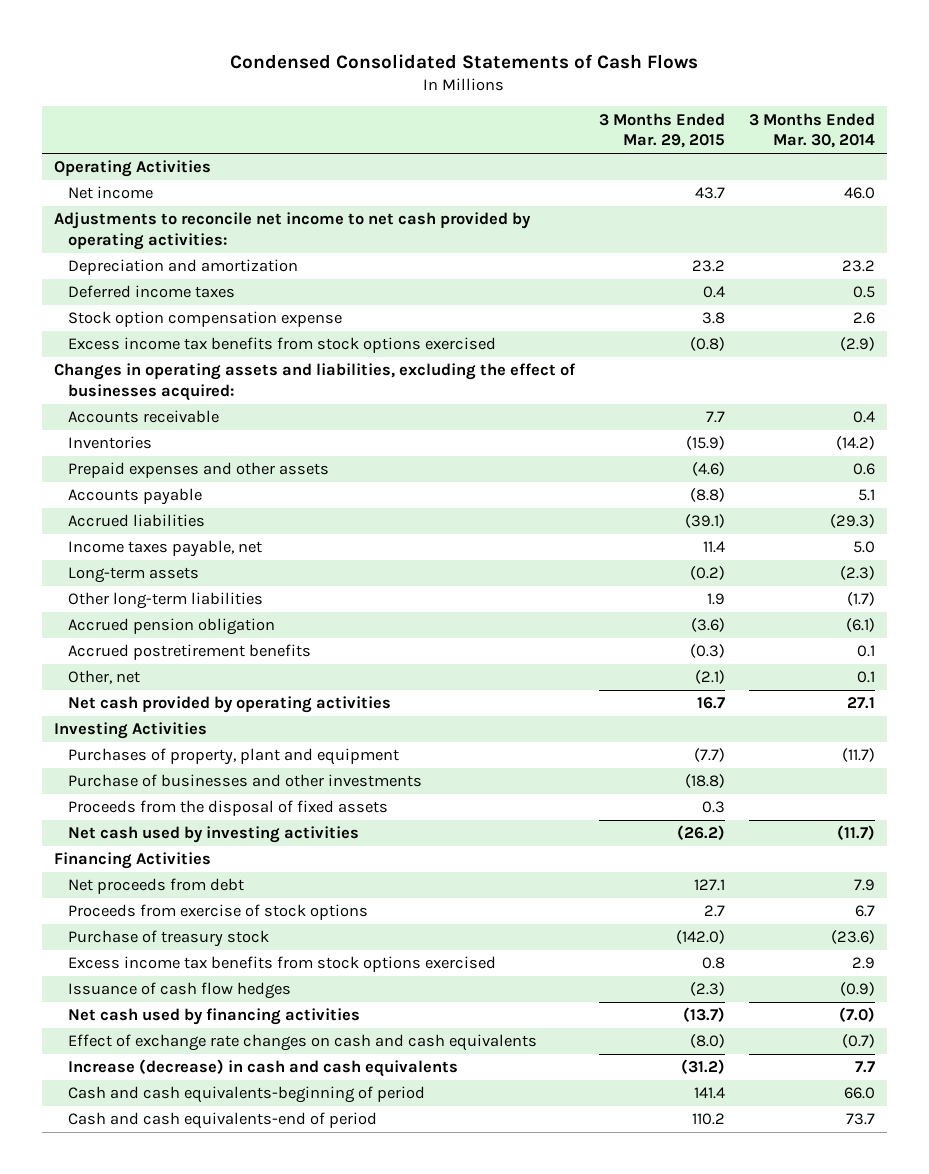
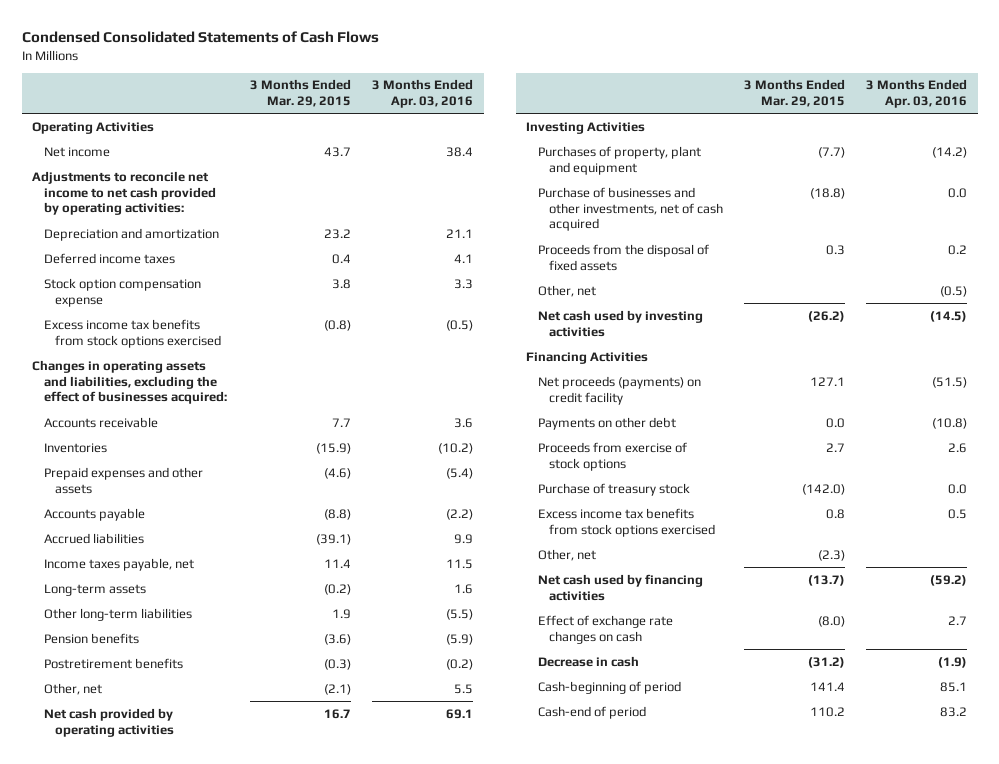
[749,112,876,149] 3 Months Ended Mar. 30, 2014 -> none
none -> [371,79,473,109] 3 Months Ended Apr. 03, 2016
[67,618,275,636] Accrued pension obligation -> [43,632,139,644] Pension benefits
[67,644,311,661] Accrued postretirement benefits -> [43,657,183,669] Postretirement benefits
[67,774,422,788] Purchase of businesses and other investments -> [537,186,724,232] Purchase of businesses and other investments, net of cash acquired
none -> [537,284,596,297] Other, net
[67,878,244,895] Net proceeds from debt -> [537,375,701,405] Net proceeds (payments) on credit facility
none -> [537,416,676,430] Payments on other debt
[67,982,291,1000] Issuance of cash flow hedges -> none
none -> [537,548,596,561] Other, net
[67,1034,537,1052] Effect of exchange rate changes on cash and cash equivalents -> [537,614,673,644] Effect of exchange rate changes on cash
[67,1059,458,1078] Increase (decrease) in cash and cash equivalents -> [537,655,639,667] Decrease in cash
[67,1086,425,1104] Cash and cash equivalents-beginning of period -> [537,680,681,694] Cash-beginning of period
[67,1112,377,1130] Cash and cash equivalents-end of period -> [537,705,646,719] Cash-end of period

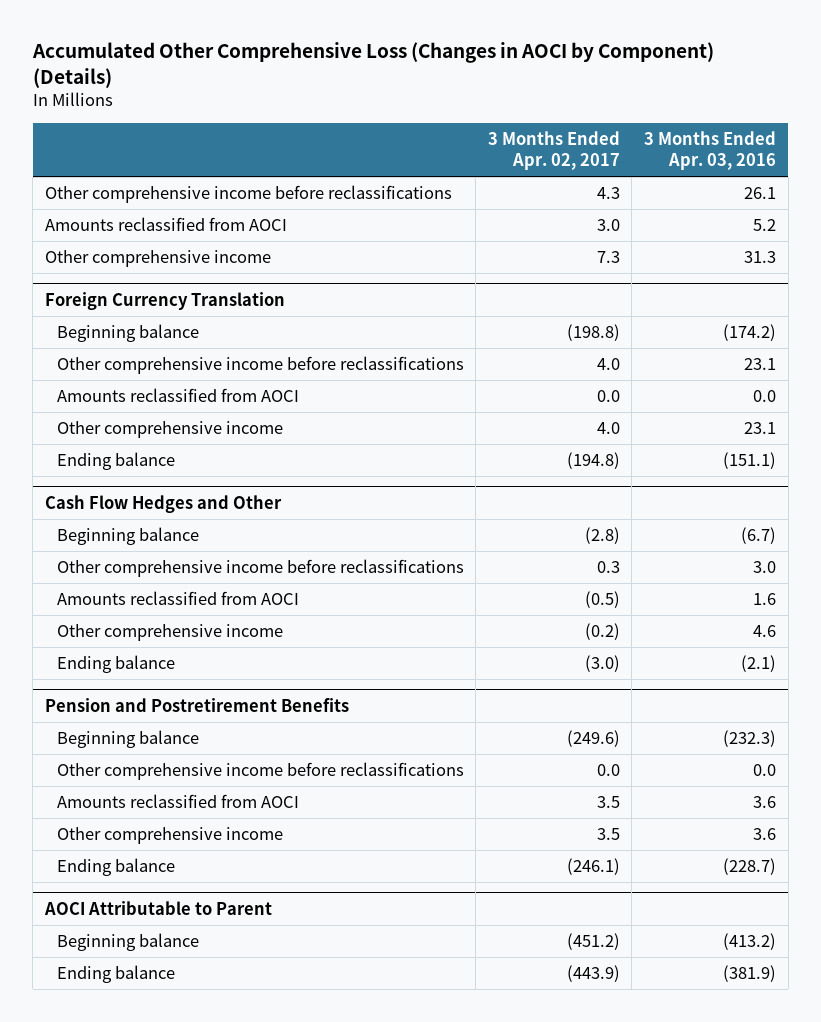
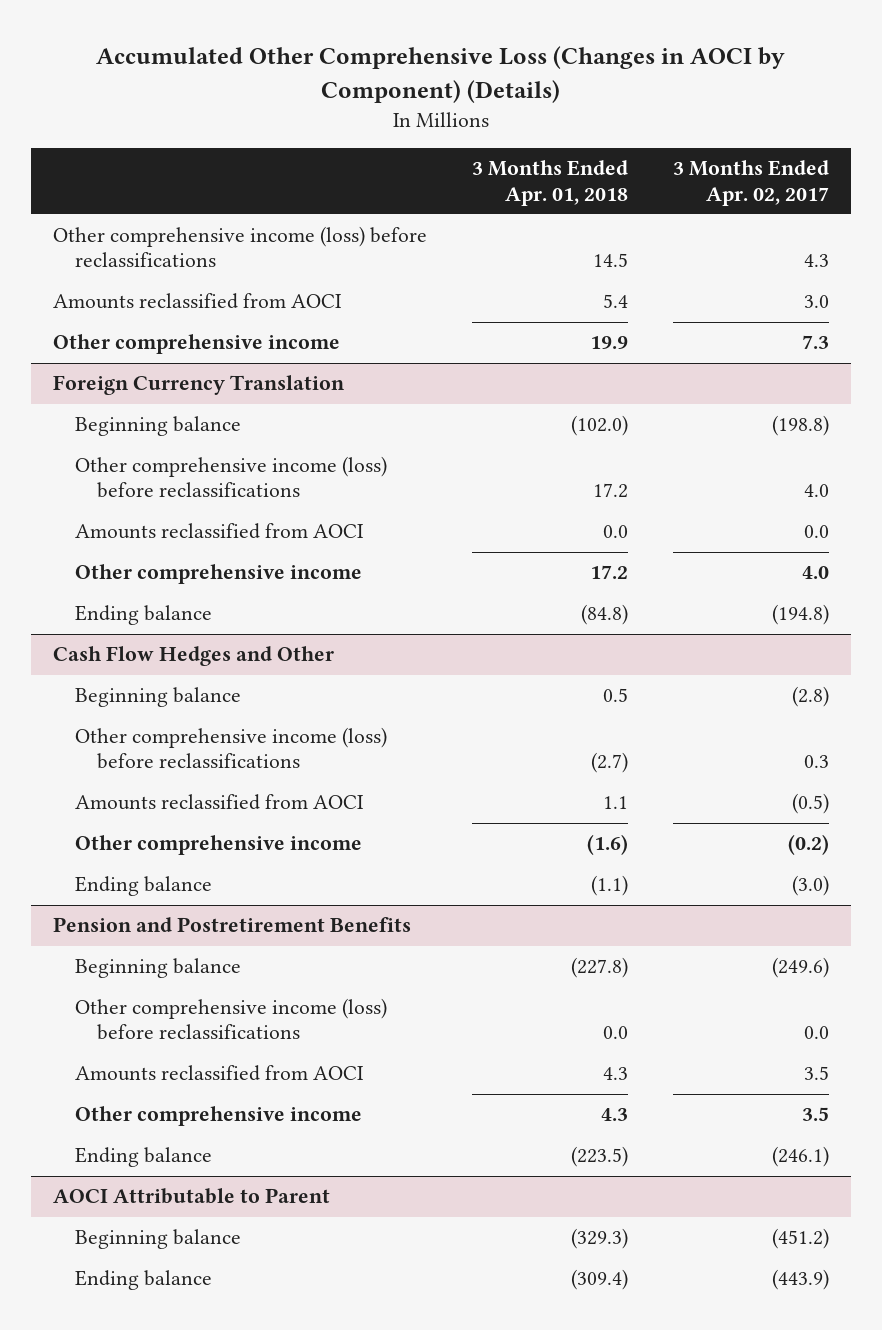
[644,131,777,171] 3 Months Ended Apr. 03, 2016 -> none
none -> [472,160,629,206] 3 Months Ended Apr. 01, 2018
[44,185,452,204] Other comprehensive income before reclassifications -> [53,226,428,268] Other comprehensive income (loss) before reclassifications
[56,356,464,375] Other comprehensive income before reclassifications -> [75,456,388,499] Other comprehensive income (loss) before reclassifications
[56,559,464,578] Other comprehensive income before reclassifications -> [75,727,388,770] Other comprehensive income (loss) before reclassifications
[56,762,464,781] Other comprehensive income before reclassifications -> [75,998,388,1041] Other comprehensive income (loss) before reclassifications

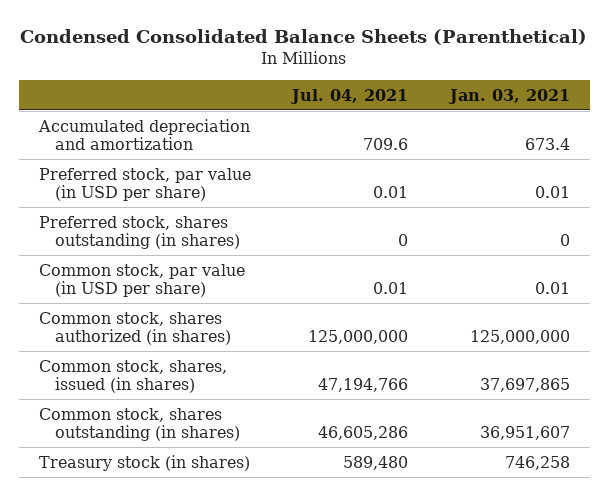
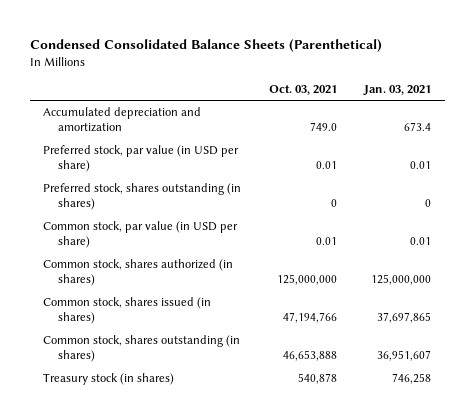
[290,88,409,104] Jul. 04, 2021 -> none
none -> [268,85,337,96] Oct. 03, 2021
[39,359,228,394] Common stock, shares, issued (in shares) -> [43,297,212,325] Common stock, shares issued (in shares)

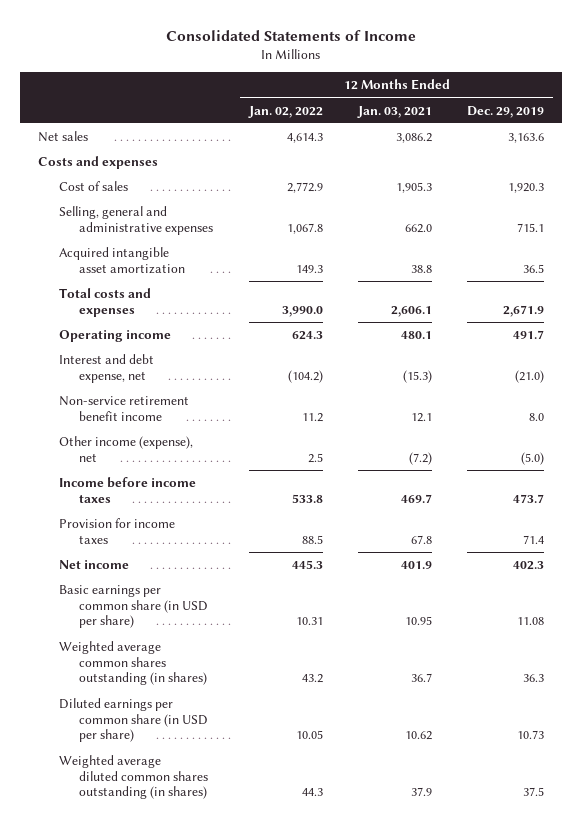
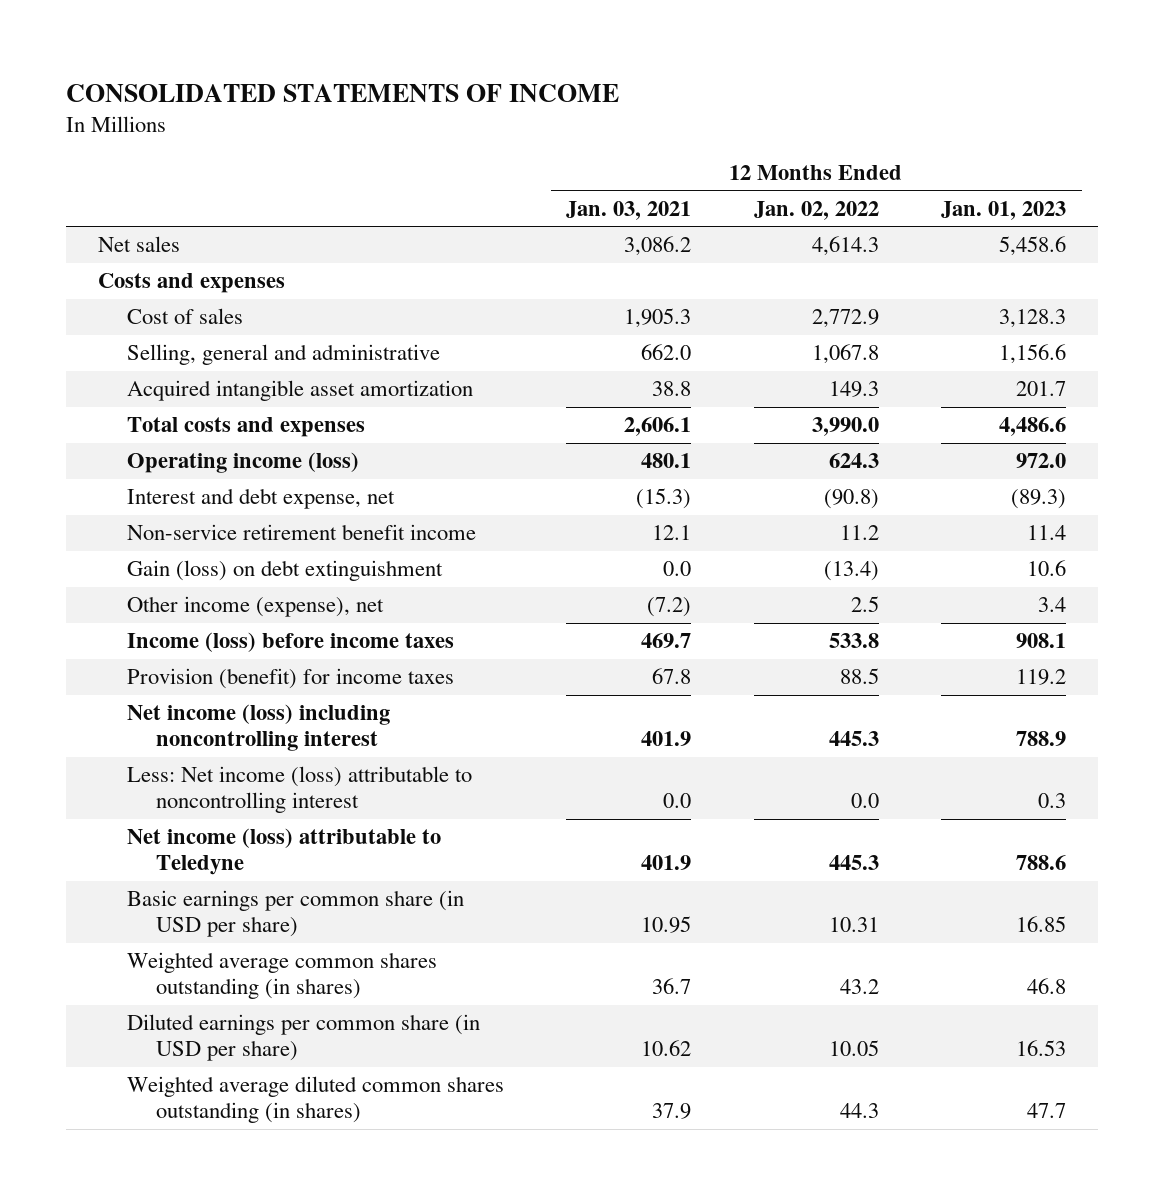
[166,29,417,41] Consolidated Statements of Income -> [66,83,620,102] CONSOLIDATED STATEMENTS OF INCOME
[467,105,545,118] Dec. 29, 2019 -> none
none -> [941,200,1067,220] Jan. 01, 2023
[58,206,214,235] Selling, general and administrative expenses -> [126,344,440,366] Selling, general and administrative
[58,330,171,343] Operating income -> [126,452,359,474] Operating income (loss)
[287,369,323,383] (104.2) -> [823,489,879,510] (90.8)
none -> [126,560,443,582] Gain (loss) on debt extinguishment
[58,477,196,503] Income before income taxes -> [126,632,454,653] Income (loss) before income taxes
[58,518,175,544] Provision for income taxes -> [126,668,454,690] Provision (benefit) for income taxes
none -> [126,704,390,752] Net income (loss) including noncontrolling interest
none -> [126,766,472,814] Less: Net income (loss) attributable to noncontrolling interest
[58,560,129,570] Net income -> [126,828,441,876] Net income (loss) attributable to Teledyne

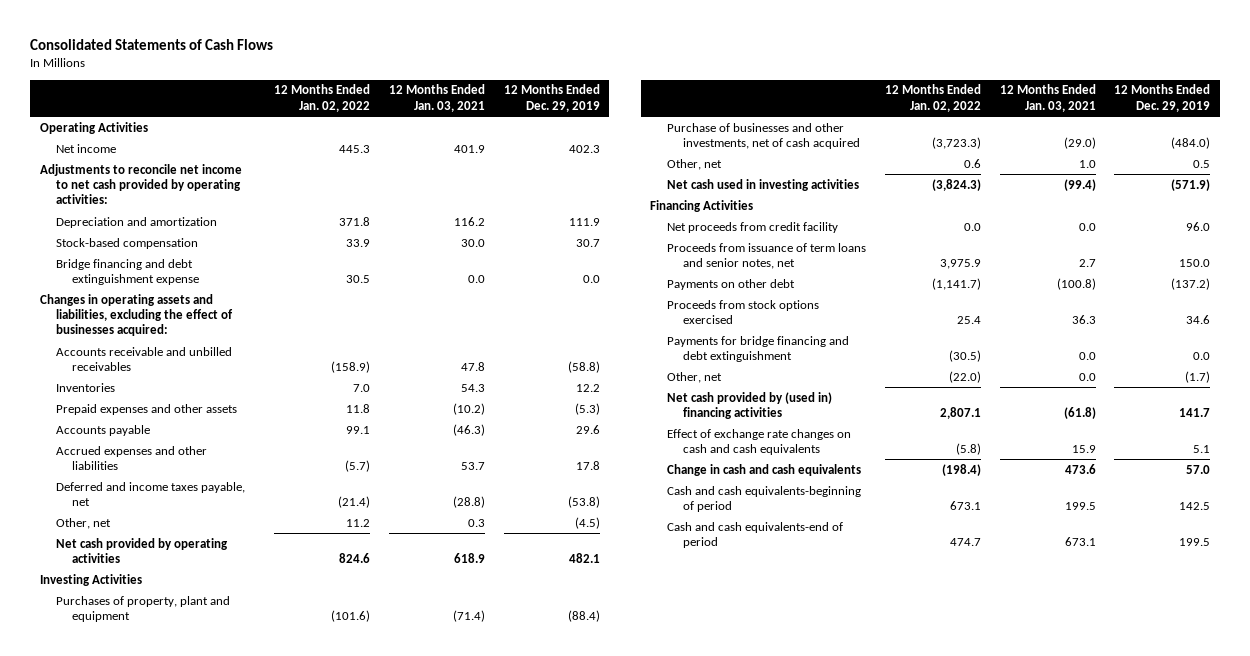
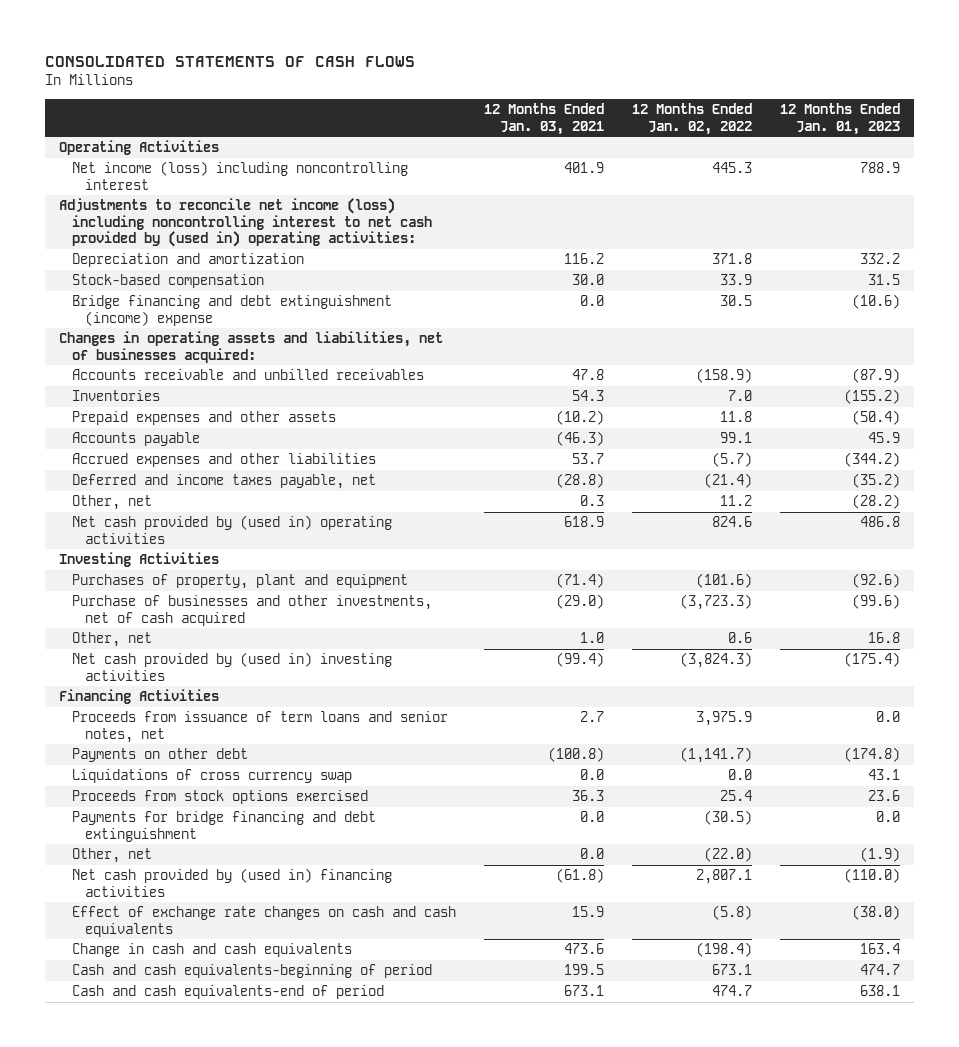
[30,39,274,51] Consolidated Statements of Cash Flows -> [45,55,416,67] CONSOLIDATED STATEMENTS OF CASH FLOWS
[503,84,600,112] 12 Months Ended Dec. 29, 2019 -> none
none -> [779,103,900,135] 12 Months Ended Jan. 01, 2023
[56,143,117,153] Net income -> [72,161,409,190] Net income (loss) including noncontrolling interest
[39,163,242,205] Adjustments to reconcile net income to net cash provided by operating activities: -> [59,198,433,248] Adjustments to reconcile net income (loss) including noncontrolling interest to net cash provided by (used in) operating activities:
[56,258,200,285] Bridge financing and debt extinguishment expense -> [72,295,393,326] Bridge financing and debt extinguishment (income) expense
[39,293,234,337] Changes in operating assets and liabilities, excluding the effect of businesses acquired: -> [59,331,444,363] Changes in operating assets and liabilities, net of businesses acquired:
[56,537,229,563] Net cash provided by operating activities -> [72,515,393,544] Net cash provided by (used in) operating activities
[666,178,859,191] Net cash used in investing activities -> [72,652,393,681] Net cash provided by (used in) investing activities
[666,221,838,233] Net proceeds from credit facility -> none
none -> [72,769,353,784] Liquidations of cross currency swap

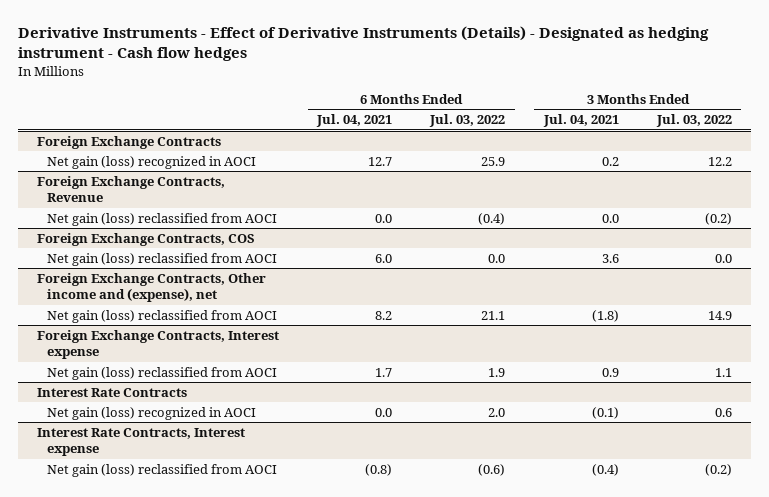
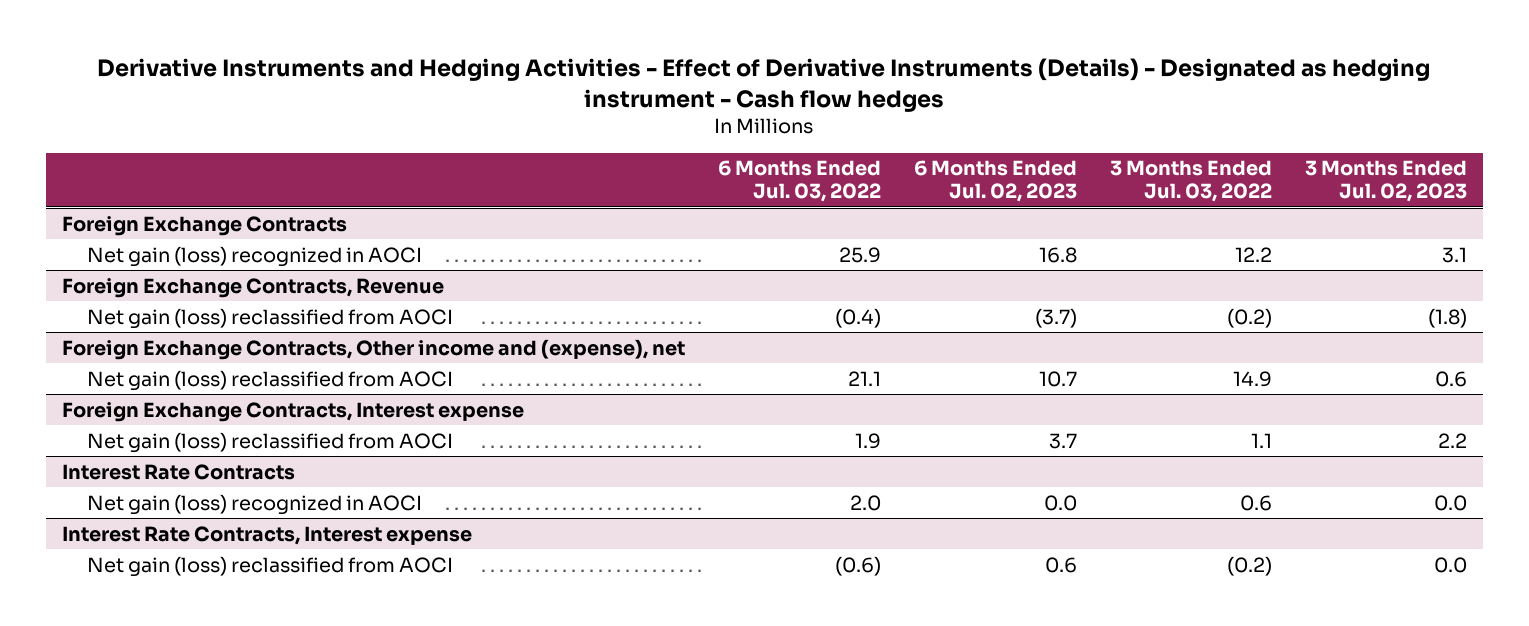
[18,26,710,62] Derivative Instruments - Effect of Derivative Instruments (Details) - Designated as hedging instrument - Cash flow hedges -> [97,58,1431,112] Derivative Instruments and Hedging Activities - Effect of Derivative Instruments (Details) - Designated as hedging instrument - Cash flow hedges
[316,114,393,128] Jul. 04, 2021 -> none
[542,114,619,128] Jul. 04, 2021 -> none
none -> [913,160,1077,203] 6 Months Ended Jul. 02, 2023
none -> [1304,160,1467,203] 3 Months Ended Jul. 02, 2023
[37,232,256,246] Foreign Exchange Contracts, COS -> none
[47,252,278,266] Net gain (loss) reclassified from AOCI -> none

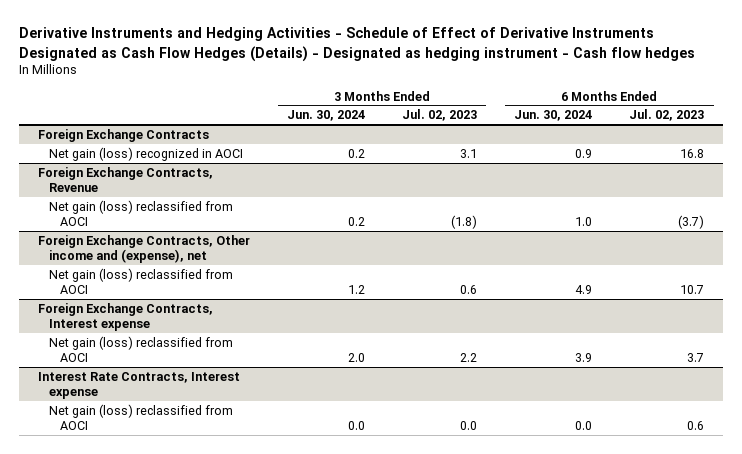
[97,58,1431,112] Derivative Instruments and Hedging Activities - Effect of Derivative Instruments (Details) - Designated as hedging instrument - Cash flow hedges -> [19,27,696,62] Derivative Instruments and Hedging Activities - Schedule of Effect of Derivative Instruments Designated as Cash Flow Hedges (Details) - Designated as hedging instrument - Cash flow hedges
[718,160,882,203] 6 Months Ended Jul. 03, 2022 -> none
[1109,160,1272,203] 3 Months Ended Jul. 03, 2022 -> none
none -> [286,110,365,122] Jun. 30, 2024
none -> [514,110,593,122] Jun. 30, 2024
[62,463,296,480] Interest Rate Contracts -> none
[87,493,423,515] Net gain (loss) recognized in AOCI -> none

